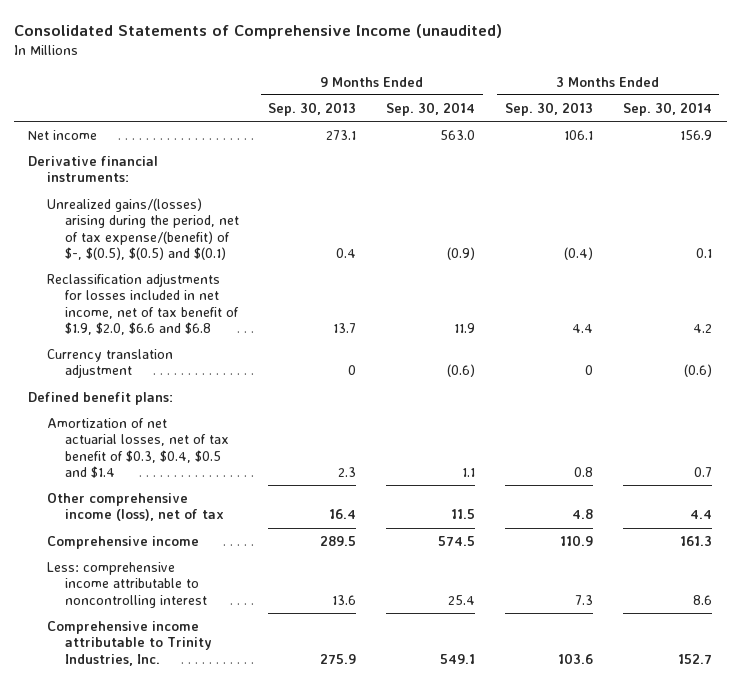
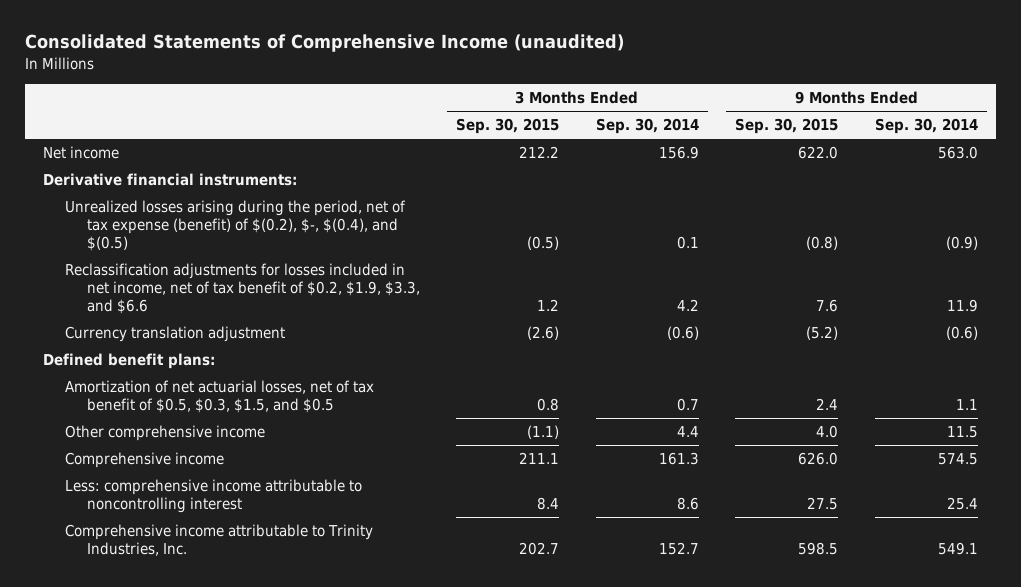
[268,101,357,116] Sep. 30, 2013 -> none
[504,101,593,116] Sep. 30, 2013 -> none
none -> [456,118,560,135] Sep. 30, 2015
none -> [735,118,839,135] Sep. 30, 2015
[46,197,239,261] Unrealized gains/(losses) arising during the period, net of tax expense/(benefit) of $-, $(0.5), $(0.5) and $(0.1) -> [64,200,406,252] Unrealized losses arising during the period, net of tax expense (benefit) of $(0.2), $-, $(0.4), and $(0.5)
[46,272,239,336] Reclassification adjustments for losses included in net income, net of tax benefit of $1.9, $2.0, $6.6 and $6.8 -> [64,263,420,315] Reclassification adjustments for losses included in net income, net of tax benefit of $0.2, $1.9, $3.3, and $6.6
[46,417,229,479] Amortization of net actuarial losses, net of tax benefit of $0.3, $0.4, $0.5 and $1.4 -> [64,380,374,414] Amortization of net actuarial losses, net of tax benefit of $0.5, $0.3, $1.5, and $0.5
[46,492,224,522] Other comprehensive income (loss), net of tax -> [64,425,265,442] Other comprehensive income

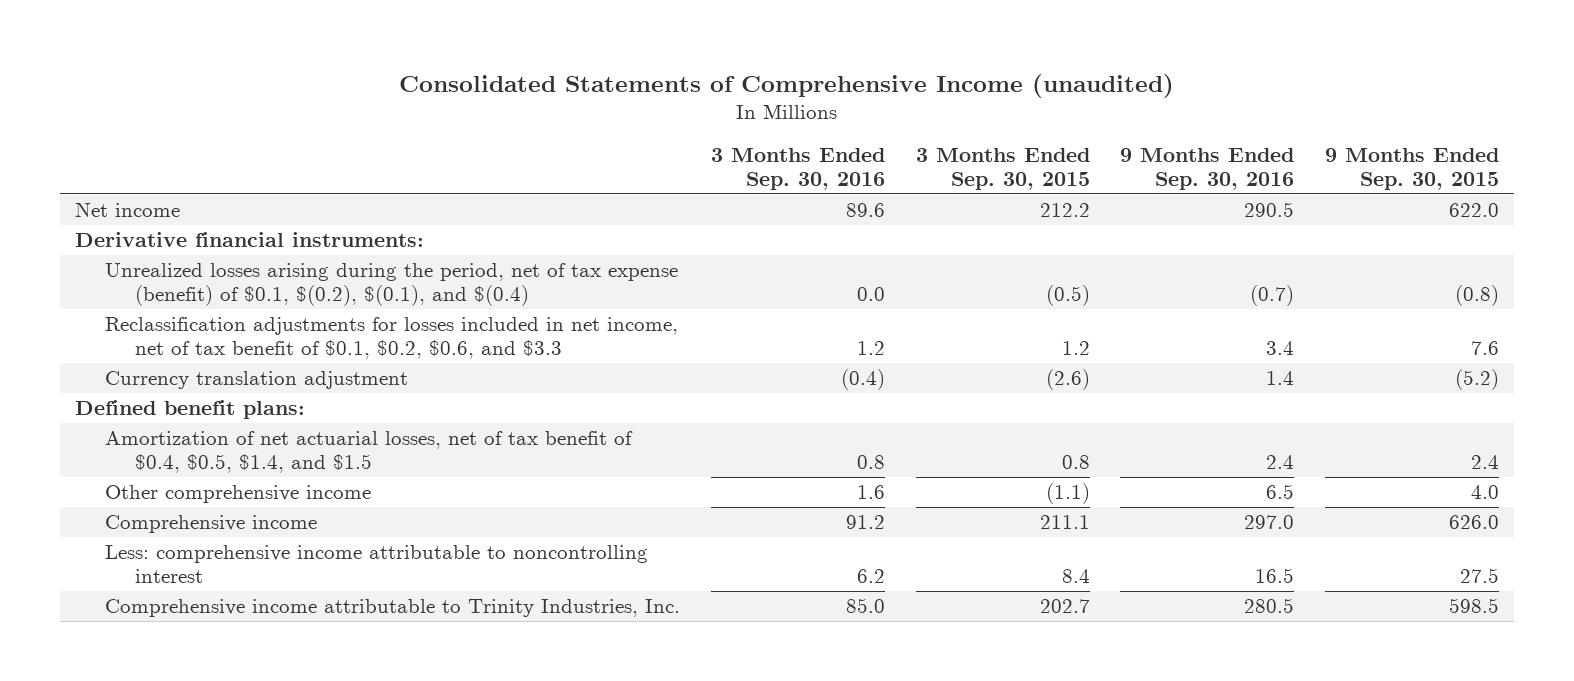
[595,118,699,135] Sep. 30, 2014 -> none
[874,118,978,135] Sep. 30, 2014 -> none
none -> [711,147,886,191] 3 Months Ended Sep. 30, 2016
none -> [1120,147,1295,191] 9 Months Ended Sep. 30, 2016
[64,200,406,252] Unrealized losses arising during the period, net of tax expense (benefit) of $(0.2), $-, $(0.4), and $(0.5) -> [105,262,679,307] Unrealized losses arising during the period, net of tax expense (benefit) of $0.1, $(0.2), $(0.1), and $(0.4)
[64,263,420,315] Reclassification adjustments for losses included in net income, net of tax benefit of $0.2, $1.9, $3.3, and $6.6 -> [105,316,679,360] Reclassification adjustments for losses included in net income, net of tax benefit of $0.1, $0.2, $0.6, and $3.3
[64,380,374,414] Amortization of net actuarial losses, net of tax benefit of $0.5, $0.3, $1.5, and $0.5 -> [105,430,634,474] Amortization of net actuarial losses, net of tax benefit of $0.4, $0.5, $1.4, and $1.5

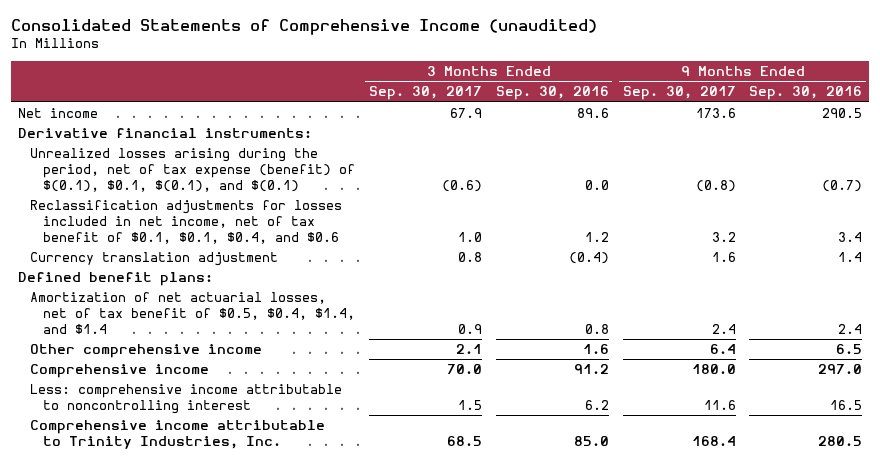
[915,147,1090,191] 3 Months Ended Sep. 30, 2015 -> none
[1325,147,1500,191] 9 Months Ended Sep. 30, 2015 -> none
none -> [368,86,482,101] Sep. 30, 2017
none -> [622,86,736,101] Sep. 30, 2017
[105,262,679,307] Unrealized losses arising during the period, net of tax expense (benefit) of $0.1, $(0.2), $(0.1), and $(0.4) -> [30,148,355,192] Unrealized losses arising during the period, net of tax expense (benefit) of $(0.1), $0.1, $(0.1), and $(0.1)
[105,316,679,360] Reclassification adjustments for losses included in net income, net of tax benefit of $0.1, $0.2, $0.6, and $3.3 -> [30,200,343,244] Reclassification adjustments for losses included in net income, net of tax benefit of $0.1, $0.1, $0.4, and $0.6
[105,430,634,474] Amortization of net actuarial losses, net of tax benefit of $0.4, $0.5, $1.4, and $1.5 -> [30,292,355,334] Amortization of net actuarial losses, net of tax benefit of $0.5, $0.4, $1.4, and $1.4

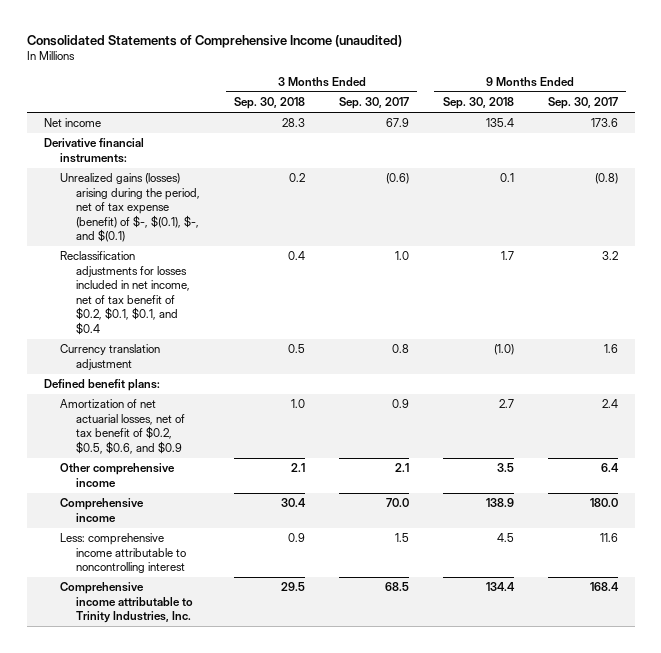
[495,86,609,101] Sep. 30, 2016 -> none
[749,86,863,101] Sep. 30, 2016 -> none
none -> [234,97,306,110] Sep. 30, 2018
none -> [442,97,514,110] Sep. 30, 2018
[30,148,355,192] Unrealized losses arising during the period, net of tax expense (benefit) of $(0.1), $0.1, $(0.1), and $(0.1) -> [59,173,201,243] Unrealized gains (losses) arising during the period, net of tax expense (benefit) of $-, $(0.1), $-, and $(0.1)
[30,200,343,244] Reclassification adjustments for losses included in net income, net of tax benefit of $0.1, $0.1, $0.4, and $0.6 -> [59,251,191,335] Reclassification adjustments for losses included in net income, net of tax benefit of $0.2, $0.1, $0.1, and $0.4
[30,292,355,334] Amortization of net actuarial losses, net of tax benefit of $0.5, $0.4, $1.4, and $1.4 -> [59,399,186,454] Amortization of net actuarial losses, net of tax benefit of $0.2, $0.5, $0.6, and $0.9

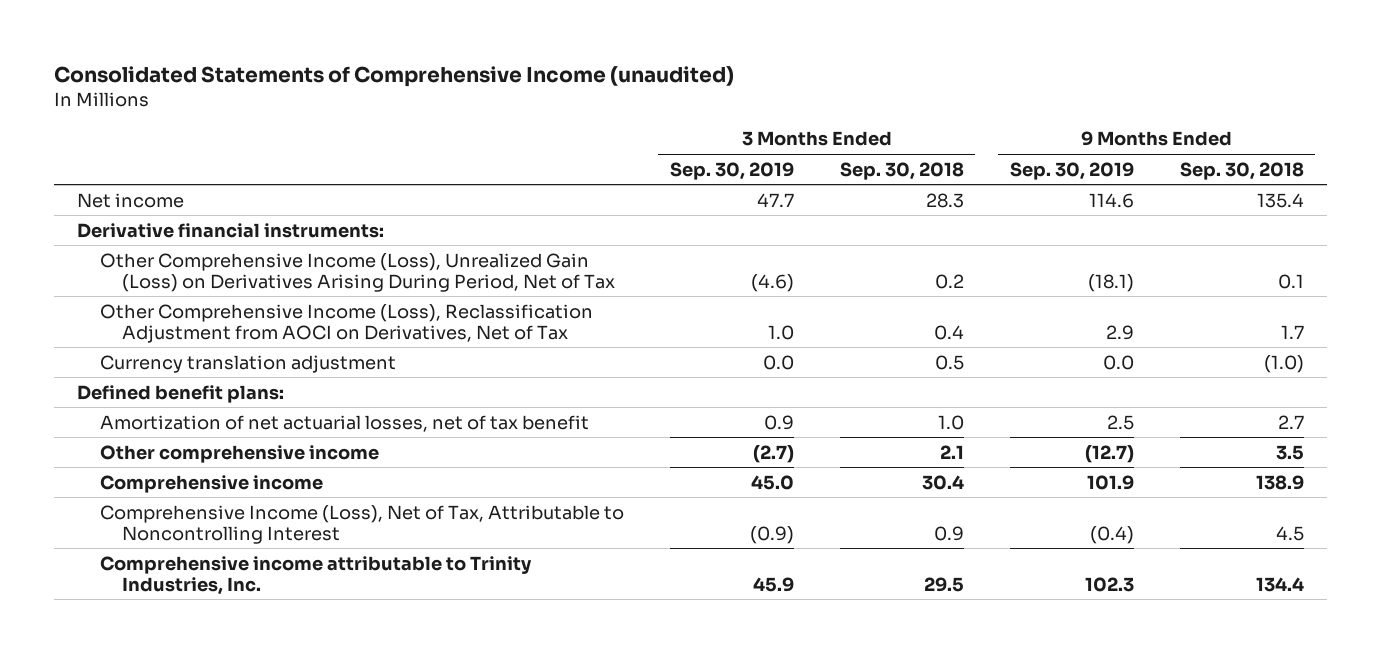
[339,97,410,110] Sep. 30, 2017 -> none
[547,97,618,110] Sep. 30, 2017 -> none
none -> [669,161,794,180] Sep. 30, 2019
none -> [1009,161,1134,180] Sep. 30, 2019
[59,173,201,243] Unrealized gains (losses) arising during the period, net of tax expense (benefit) of $-, $(0.1), $-, and $(0.1) -> [99,252,616,292] Other Comprehensive Income (Loss), Unrealized Gain (Loss) on Derivatives Arising During Period, Net of Tax
[59,251,191,335] Reclassification adjustments for losses included in net income, net of tax benefit of $0.2, $0.1, $0.1, and $0.4 -> [99,303,593,343] Other Comprehensive Income (Loss), Reclassification Adjustment from AOCI on Derivatives, Net of Tax
[59,399,186,454] Amortization of net actuarial losses, net of tax benefit of $0.2, $0.5, $0.6, and $0.9 -> [99,414,589,432] Amortization of net actuarial losses, net of tax benefit
[59,533,187,574] Less: comprehensive income attributable to noncontrolling interest -> [99,504,624,544] Comprehensive Income (Loss), Net of Tax, Attributable to Noncontrolling Interest

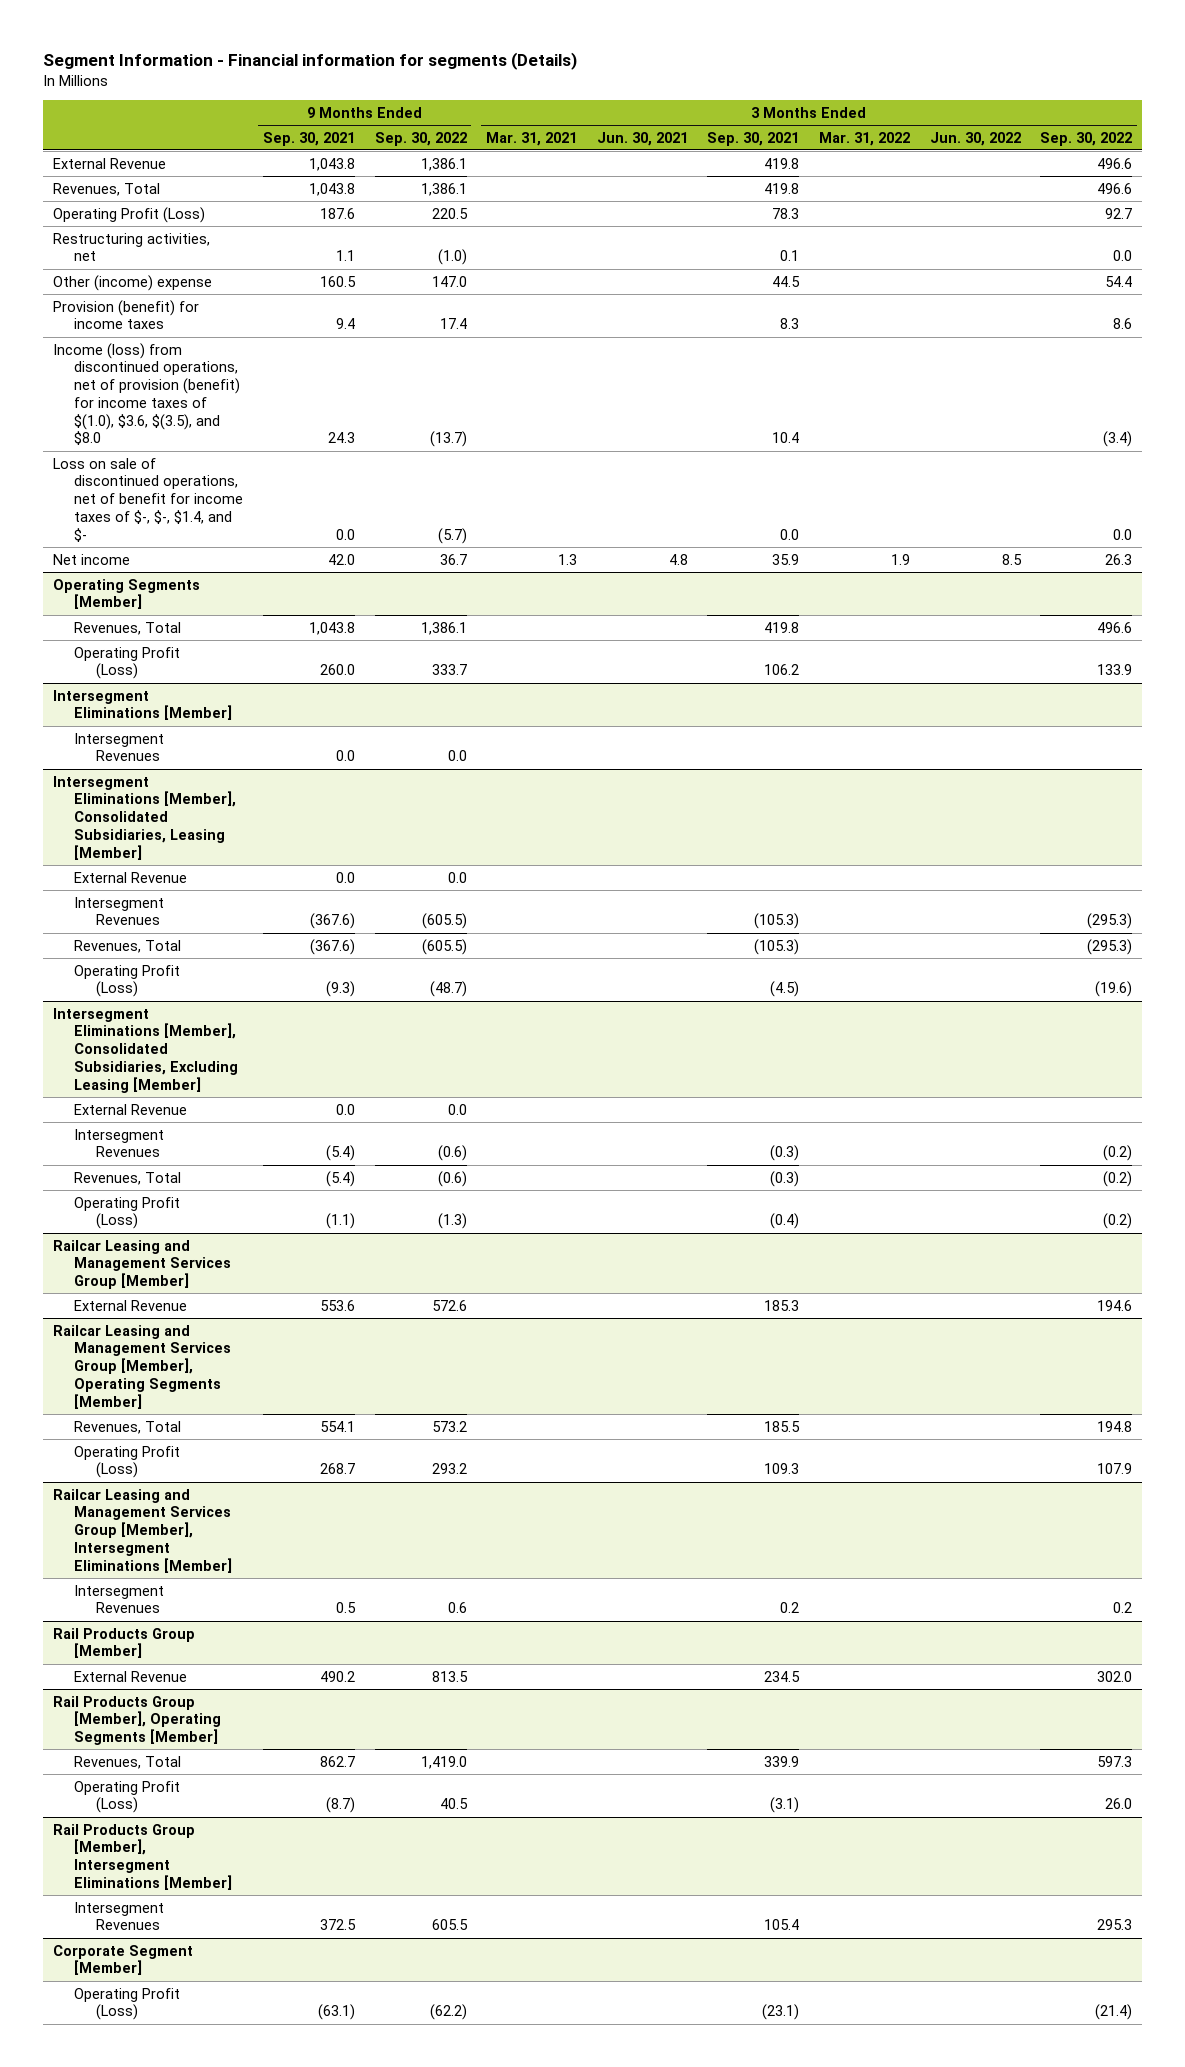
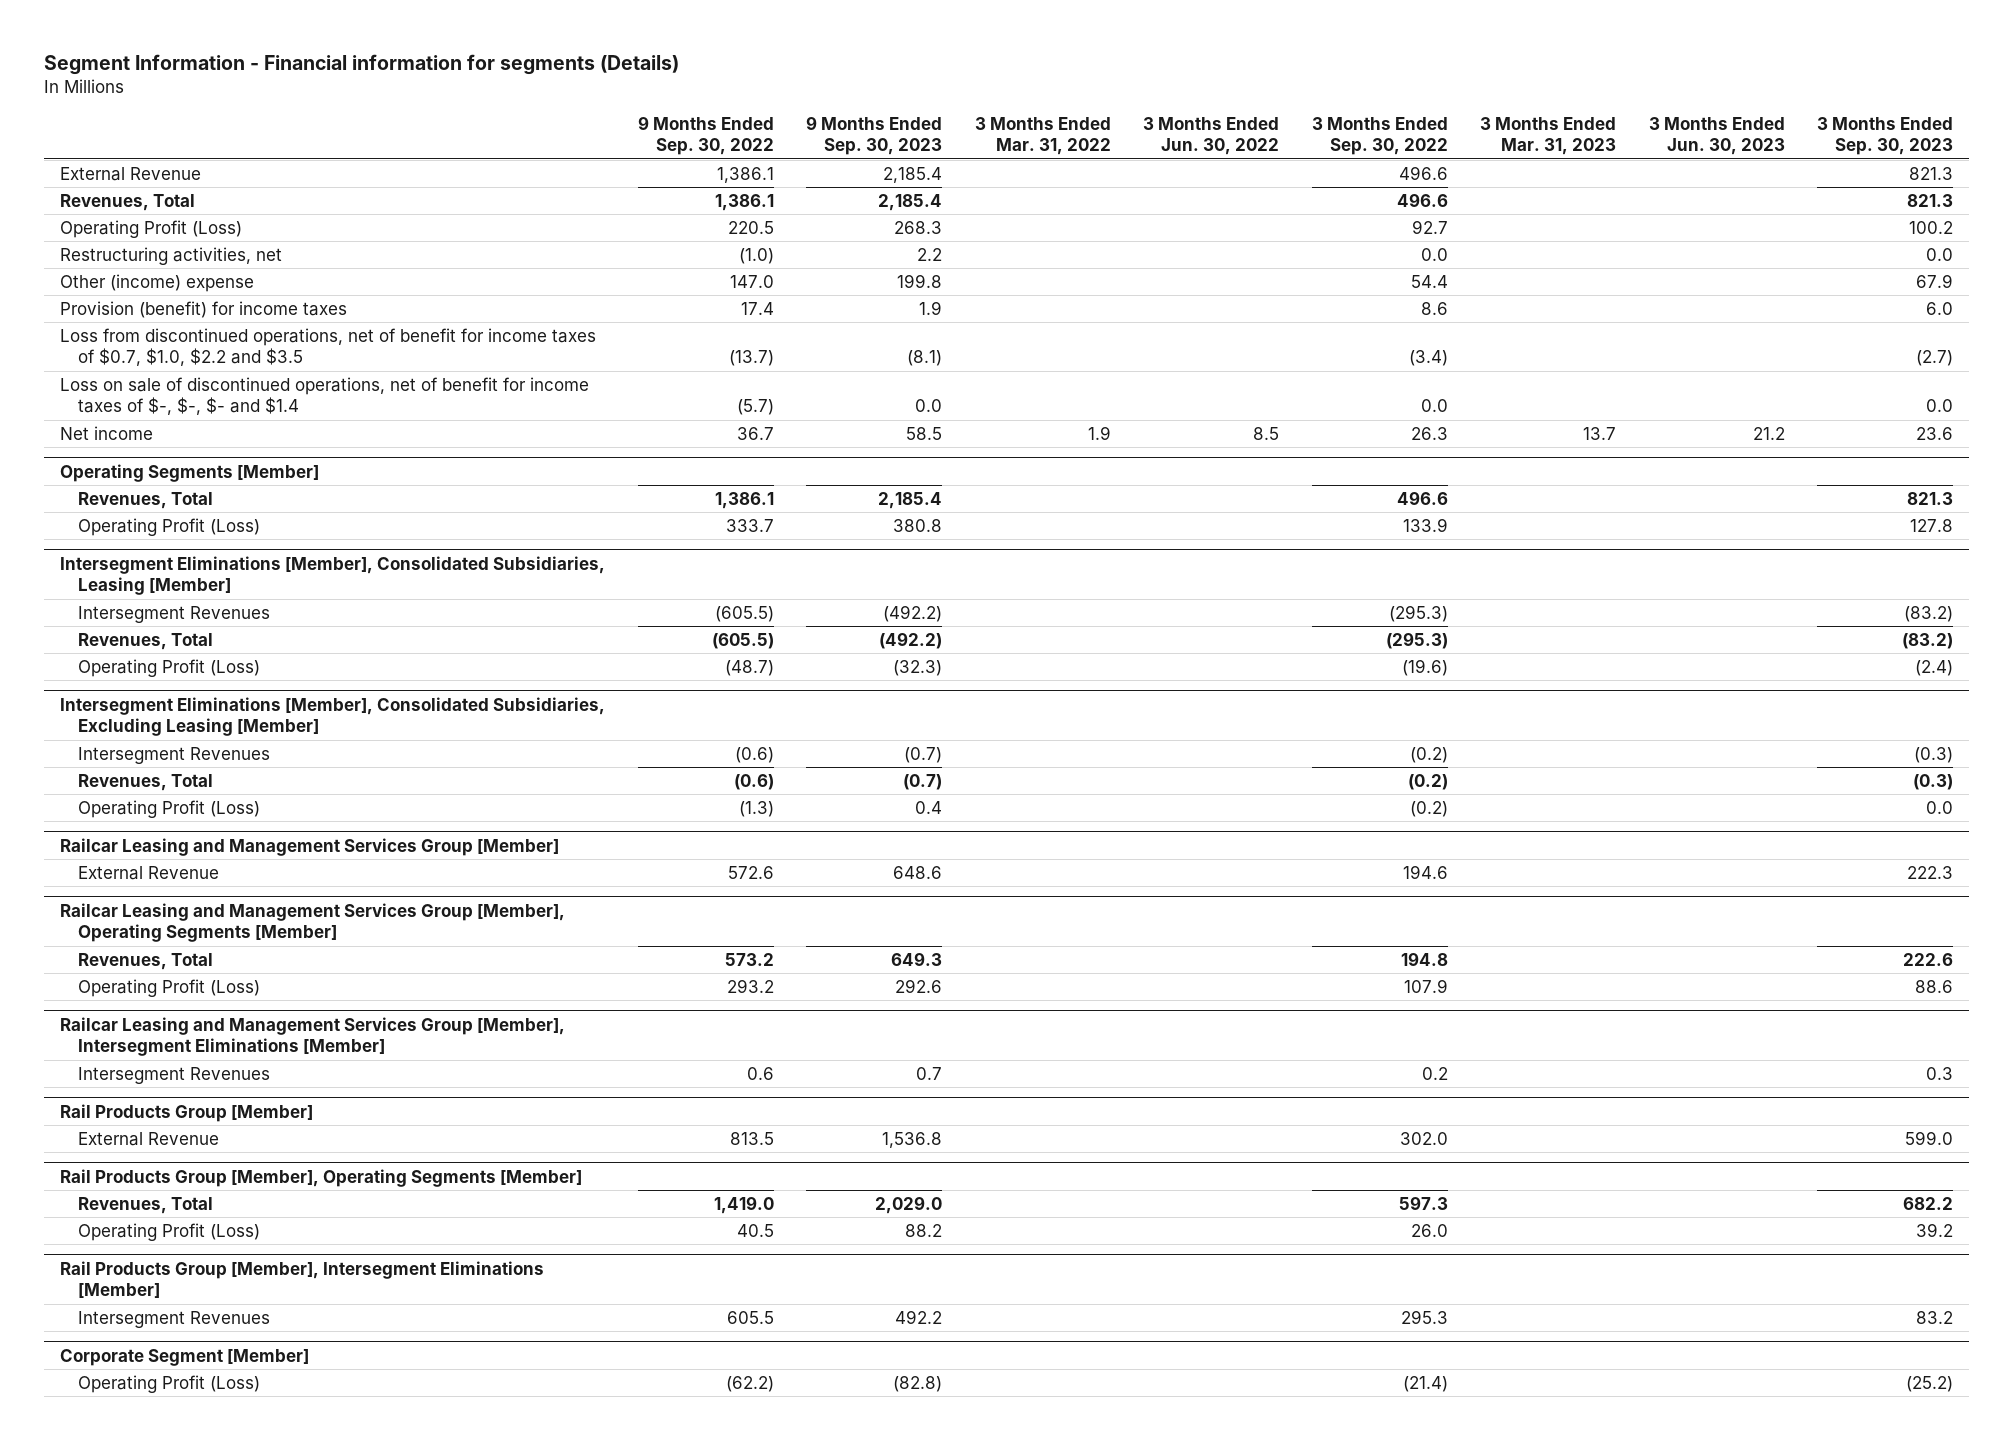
[262,131,355,146] Sep. 30, 2021 -> none
[486,131,578,146] Mar. 31, 2021 -> none
[596,131,688,146] Jun. 30, 2021 -> none
[707,131,800,146] Sep. 30, 2021 -> none
none -> [806,115,943,156] 9 Months Ended Sep. 30, 2023
none -> [1480,116,1617,156] 3 Months Ended Mar. 31, 2023
none -> [1648,116,1785,156] 3 Months Ended Jun. 30, 2023
none -> [1817,116,1954,156] 3 Months Ended Sep. 30, 2023
[52,342,241,446] Income (loss) from discontinued operations, net of provision (benefit) for income taxes of $(1.0), $3.6, $(3.5), and $8.0 -> [60,327,597,367] Loss from discontinued operations, net of benefit for income taxes of $0.7, $1.0, $2.2 and $3.5
[52,457,244,542] Loss on sale of discontinued operations, net of benefit for income taxes of $-, $-, $1.4, and $- -> [60,376,590,416] Loss on sale of discontinued operations, net of benefit for income taxes of $-, $-, $- and $1.4
[52,689,233,721] Intersegment Eliminations [Member] -> none
[74,732,165,762] Intersegment Revenues -> none
[74,871,188,883] External Revenue -> none
[74,1103,188,1115] External Revenue -> none

